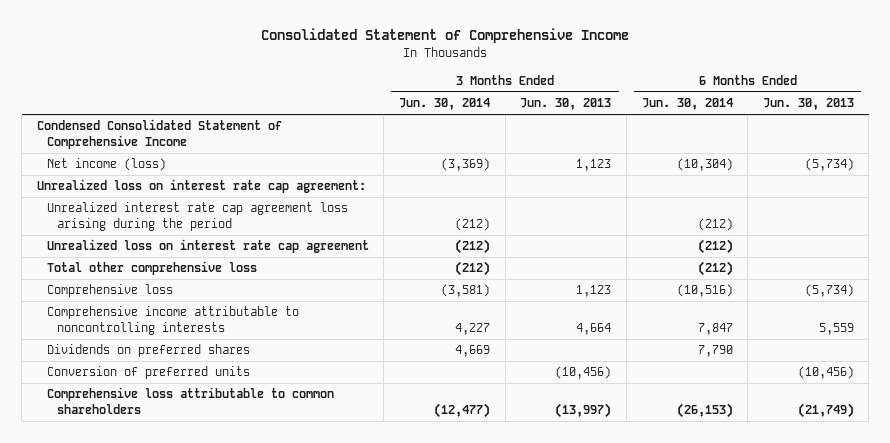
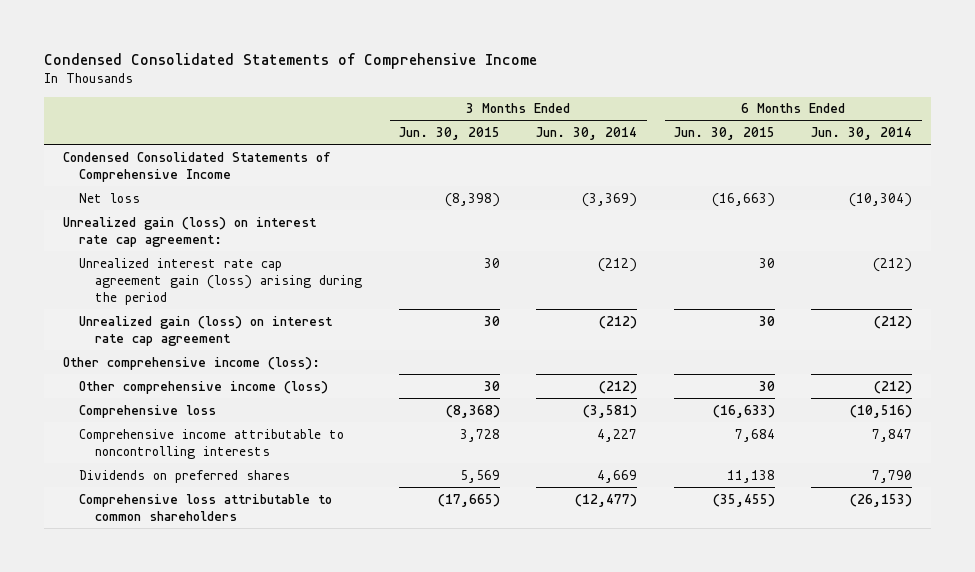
[261,28,630,44] Consolidated Statement of Comprehensive Income -> [44,53,538,70] Condensed Consolidated Statements of Comprehensive Income
[520,98,612,111] Jun. 30, 2013 -> none
[762,98,854,111] Jun. 30, 2013 -> none
none -> [398,127,500,141] Jun. 30, 2015
none -> [673,127,775,141] Jun. 30, 2015
[36,119,282,150] Condensed Consolidated Statement of Comprehensive Income -> [62,151,330,182] Condensed Consolidated Statements of Comprehensive Income
[46,158,166,172] Net income (loss) -> [79,192,141,203] Net loss
[36,179,366,194] Unrealized loss on interest rate cap agreement: -> [62,216,317,247] Unrealized gain (loss) on interest rate cap agreement:
[46,202,348,232] Unrealized interest rate cap agreement loss arising during the period -> [79,257,363,305] Unrealized interest rate cap agreement gain (loss) arising during the period
[46,239,369,254] Unrealized loss on interest rate cap agreement -> [79,315,334,346] Unrealized gain (loss) on interest rate cap agreement
none -> [62,356,320,370] Other comprehensive income (loss):
[46,261,257,276] Total other comprehensive loss -> [79,380,329,394] Other comprehensive income (loss)
[46,366,250,380] Conversion of preferred units -> none

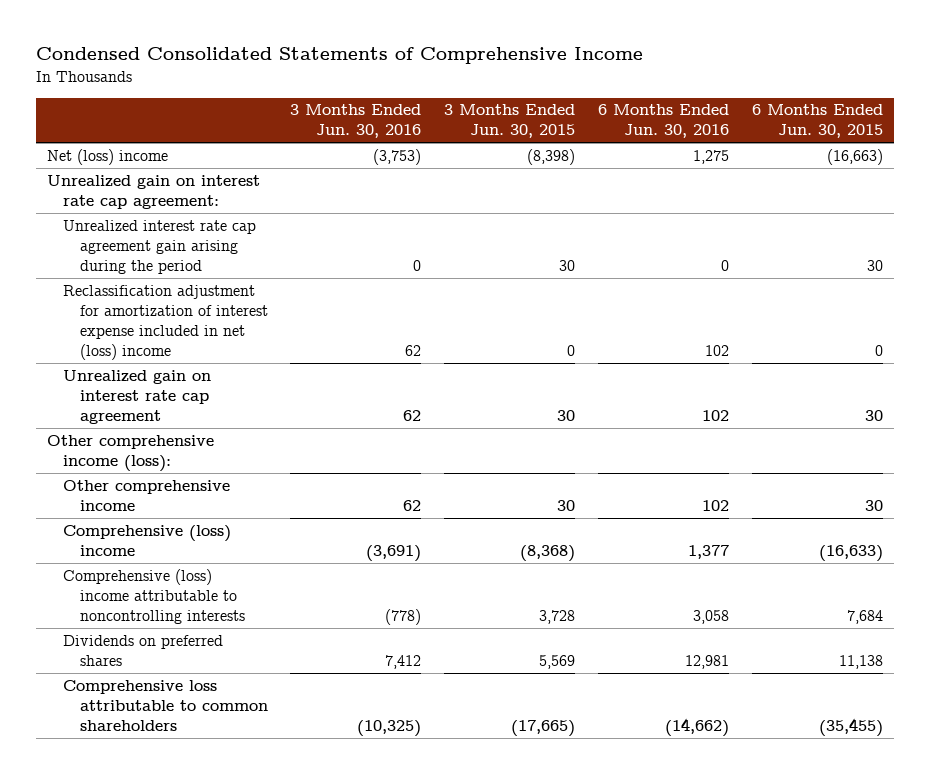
[536,127,638,141] Jun. 30, 2014 -> none
[811,127,913,141] Jun. 30, 2014 -> none
none -> [290,104,422,139] 3 Months Ended Jun. 30, 2016
none -> [597,104,729,139] 6 Months Ended Jun. 30, 2016
[62,151,330,182] Condensed Consolidated Statements of Comprehensive Income -> none
[79,192,141,203] Net loss -> [46,148,168,165] Net (loss) income
[62,216,317,247] Unrealized gain (loss) on interest rate cap agreement: -> [46,174,260,209] Unrealized gain on interest rate cap agreement:
[79,257,363,305] Unrealized interest rate cap agreement gain (loss) arising during the period -> [63,219,257,275] Unrealized interest rate cap agreement gain arising during the period
none -> [63,284,268,361] Reclassification adjustment for amortization of interest expense included in net (loss) income
[79,315,334,346] Unrealized gain (loss) on interest rate cap agreement -> [63,369,212,425] Unrealized gain on interest rate cap agreement
[79,380,329,394] Other comprehensive income (loss) -> [63,479,231,511] Other comprehensive income
[79,404,217,418] Comprehensive loss -> [63,524,232,556] Comprehensive (loss) income
[79,428,345,459] Comprehensive income attributable to noncontrolling interests -> [63,568,245,625] Comprehensive (loss) income attributable to noncontrolling interests

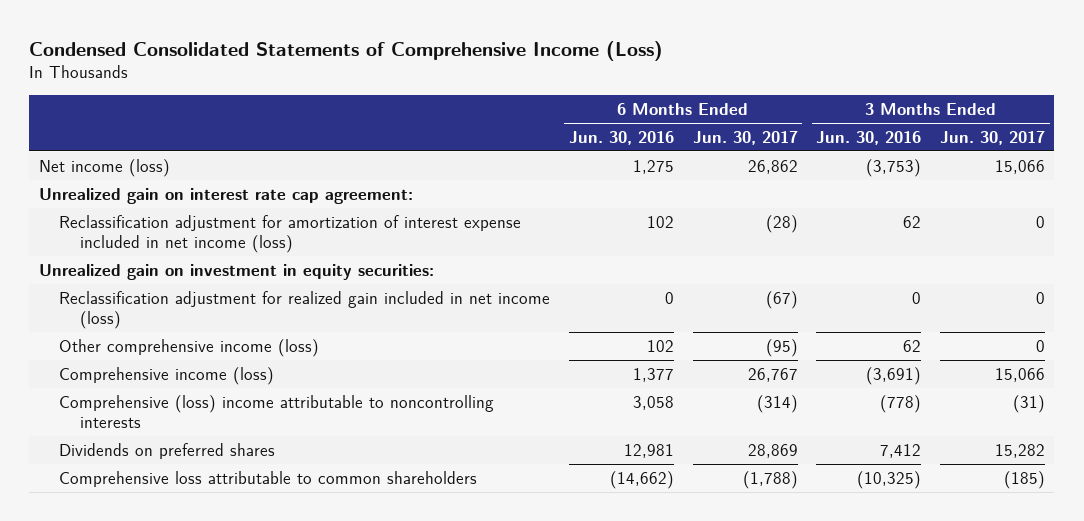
[35,47,643,65] Condensed Consolidated Statements of Comprehensive Income -> [29,40,664,61] Condensed Consolidated Statements of Comprehensive Income (Loss)
[444,104,576,139] 3 Months Ended Jun. 30, 2015 -> none
[751,104,883,139] 6 Months Ended Jun. 30, 2015 -> none
none -> [692,131,798,146] Jun. 30, 2017
none -> [940,131,1046,146] Jun. 30, 2017
[46,148,168,165] Net (loss) income -> [38,158,170,177] Net income (loss)
[63,219,257,275] Unrealized interest rate cap agreement gain arising during the period -> none
[63,369,212,425] Unrealized gain on interest rate cap agreement -> none
[46,434,214,472] Other comprehensive income (loss): -> none
[63,284,268,361] Reclassification adjustment for amortization of interest expense included in net (loss) income -> [59,214,522,253] Reclassification adjustment for amortization of interest expense included in net income (loss)
none -> [38,263,434,280] Unrealized gain on investment in equity securities:
none -> [59,290,551,329] Reclassification adjustment for realized gain included in net income (loss)
[63,479,231,511] Other comprehensive income -> [59,338,320,357] Other comprehensive income (loss)
[63,524,232,556] Comprehensive (loss) income -> [59,366,275,385] Comprehensive income (loss)

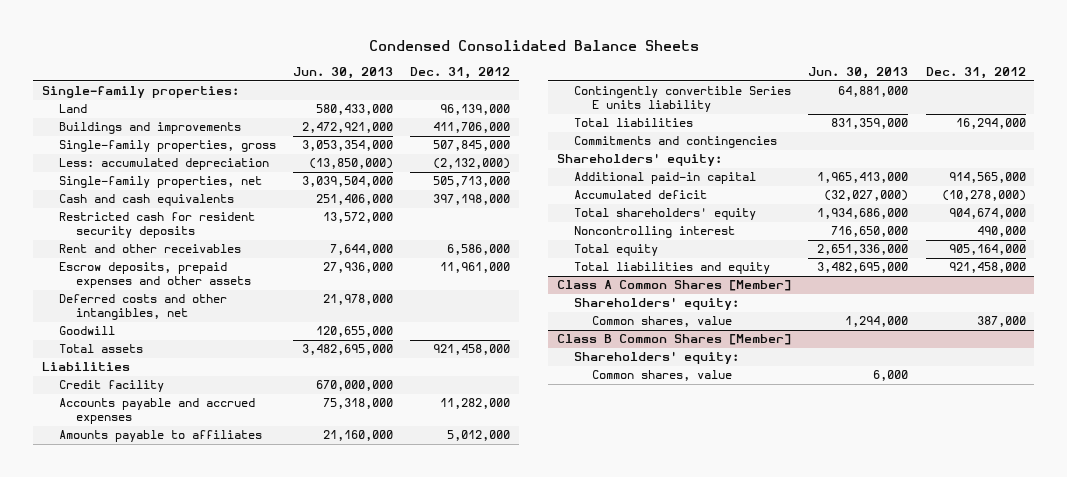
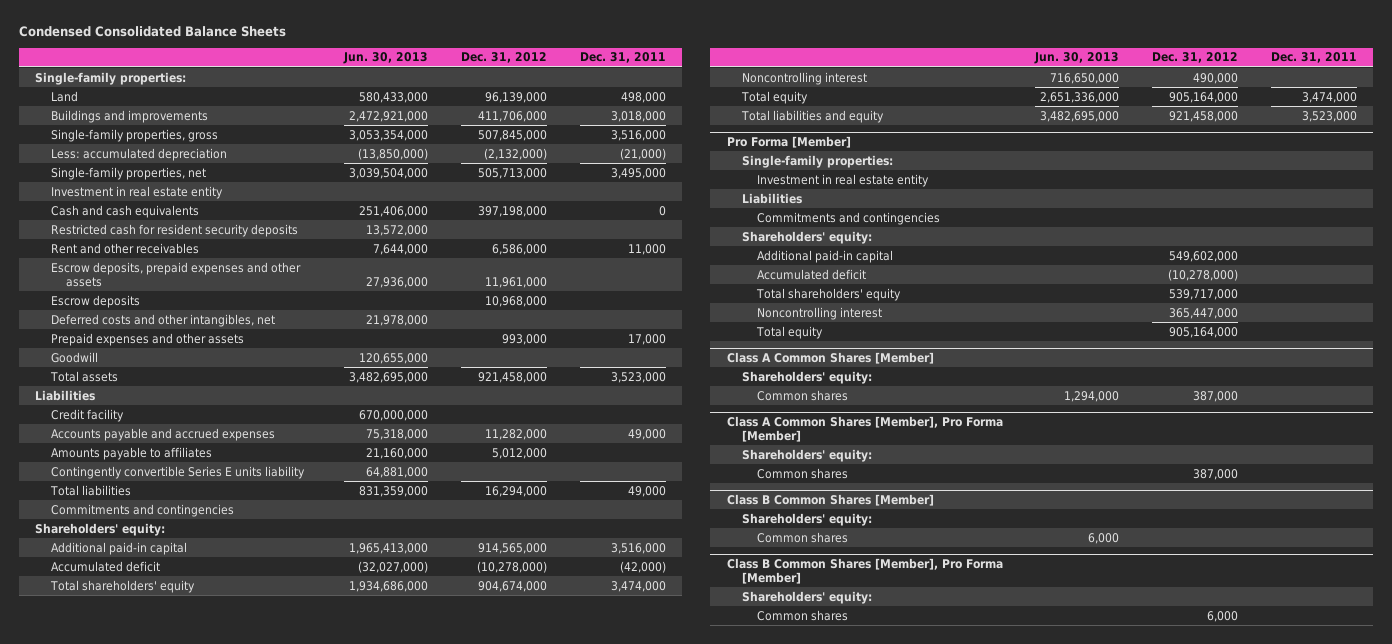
none -> [579,52,666,64] Dec. 31, 2011
none -> [50,185,223,199] Investment in real estate entity
none -> [50,294,140,308] Escrow deposits
none -> [50,332,244,346] Prepaid expenses and other assets
none -> [726,135,851,148] Pro Forma [Member]
none -> [741,154,893,168] Single-family properties:
none -> [757,173,930,187] Investment in real estate entity
none -> [741,192,802,204] Liabilities
none -> [757,211,941,225] Commitments and contingencies
none -> [741,230,872,244] Shareholders' equity:
none -> [757,249,894,263] Additional paid-in capital
none -> [757,268,867,280] Accumulated deficit
none -> [756,287,902,301] Total shareholders' equity
none -> [757,306,883,320] Noncontrolling interest
none -> [756,325,824,339] Total equity
[591,316,732,328] Common shares, value -> [757,389,849,401] Common shares
none -> [726,415,1003,443] Class A Common Shares [Member], Pro Forma [Member]
none -> [741,448,872,462] Shareholders' equity:
none -> [757,467,849,479] Common shares
[591,370,732,382] Common shares, value -> [757,531,849,543] Common shares
none -> [726,557,1003,585] Class B Common Shares [Member], Pro Forma [Member]
none -> [741,590,872,604] Shareholders' equity:
none -> [757,609,849,621] Common shares

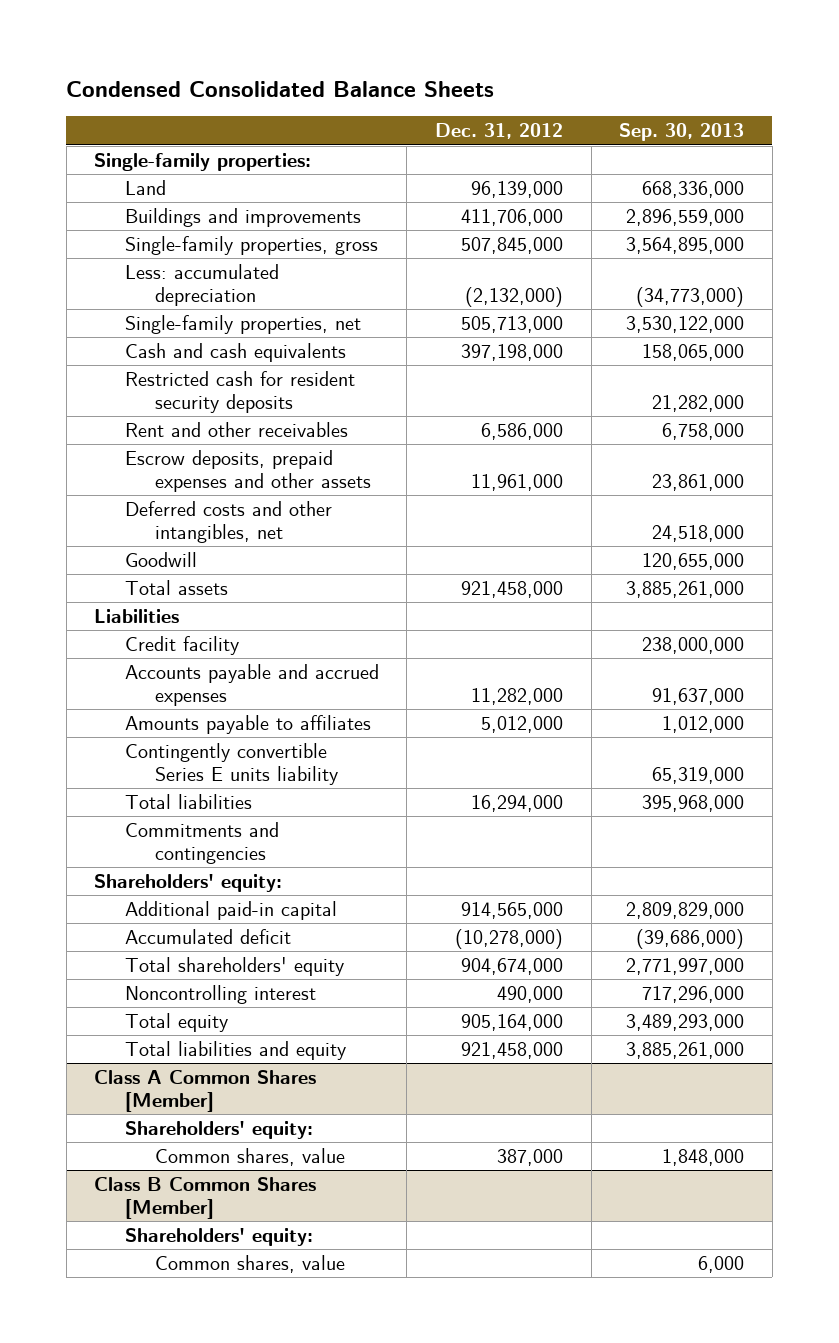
[343,52,429,65] Jun. 30, 2013 -> none
[579,52,666,64] Dec. 31, 2011 -> none
none -> [619,123,745,142] Sep. 30, 2013
[50,185,223,199] Investment in real estate entity -> none
[50,294,140,308] Escrow deposits -> none
[50,332,244,346] Prepaid expenses and other assets -> none
[726,135,851,148] Pro Forma [Member] -> none
[741,154,893,168] Single-family properties: -> none
[757,173,930,187] Investment in real estate entity -> none
[741,192,802,204] Liabilities -> none
[757,211,941,225] Commitments and contingencies -> none
[741,230,872,244] Shareholders' equity: -> none
[757,249,894,263] Additional paid-in capital -> none
[757,268,867,280] Accumulated deficit -> none
[756,287,902,301] Total shareholders' equity -> none
[757,306,883,320] Noncontrolling interest -> none
[756,325,824,339] Total equity -> none
[726,415,1003,443] Class A Common Shares [Member], Pro Forma [Member] -> none
[741,448,872,462] Shareholders' equity: -> none
[757,467,849,479] Common shares -> none
[757,389,849,401] Common shares -> [155,1148,346,1167] Common shares, value
[726,557,1003,585] Class B Common Shares [Member], Pro Forma [Member] -> none
[741,590,872,604] Shareholders' equity: -> none
[757,609,849,621] Common shares -> none
[757,531,849,543] Common shares -> [155,1255,346,1274] Common shares, value

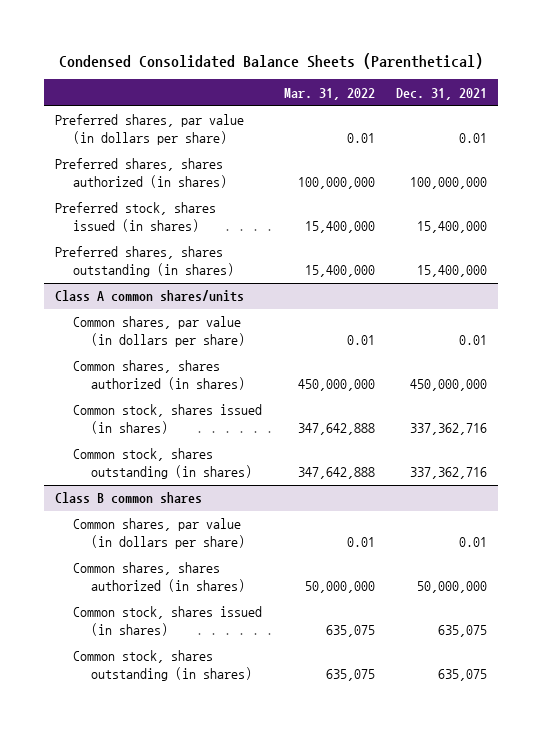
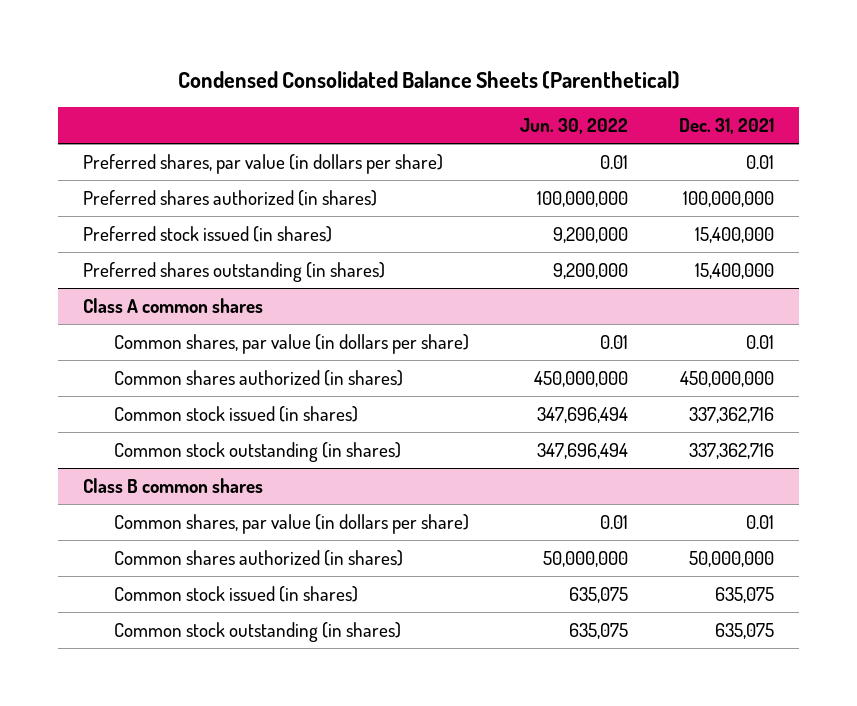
[283,87,375,100] Mar. 31, 2022 -> none
none -> [519,118,628,135] Jun. 30, 2022
[55,158,228,188] Preferred shares, shares authorized (in shares) -> [83,190,378,207] Preferred shares authorized (in shares)
[55,202,217,232] Preferred stock, shares issued (in shares) -> [83,226,333,243] Preferred stock issued (in shares)
[55,246,235,277] Preferred shares, shares outstanding (in shares) -> [83,262,386,283] Preferred shares outstanding (in shares)
[55,290,245,303] Class A common shares/units -> [83,298,264,314] Class A common shares
[73,360,246,390] Common shares, shares authorized (in shares) -> [113,370,403,387] Common shares authorized (in shares)
[73,404,263,434] Common stock, shares issued (in shares) -> [113,406,358,423] Common stock issued (in shares)
[73,448,253,479] Common stock, shares outstanding (in shares) -> [113,442,401,463] Common stock outstanding (in shares)
[73,562,246,592] Common shares, shares authorized (in shares) -> [113,550,403,567] Common shares authorized (in shares)
[73,606,263,636] Common stock, shares issued (in shares) -> [113,586,358,603] Common stock issued (in shares)
[73,650,253,681] Common stock, shares outstanding (in shares) -> [113,622,401,643] Common stock outstanding (in shares)

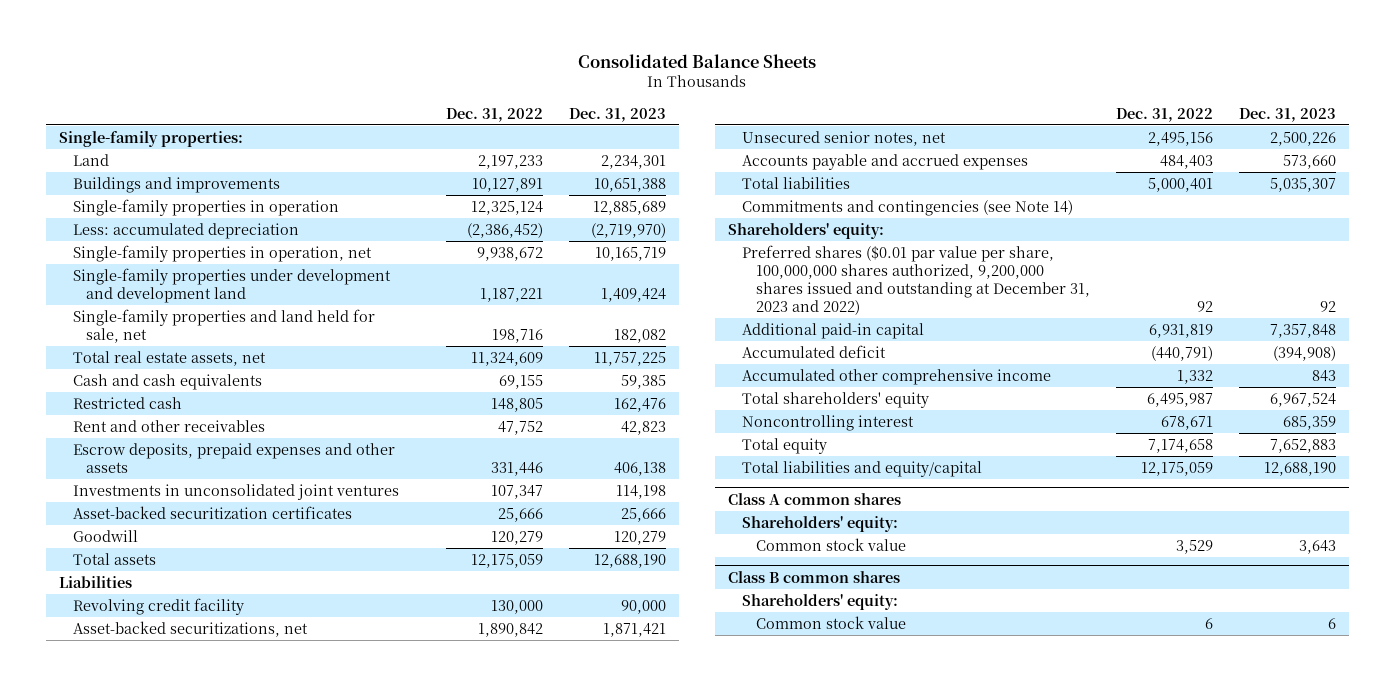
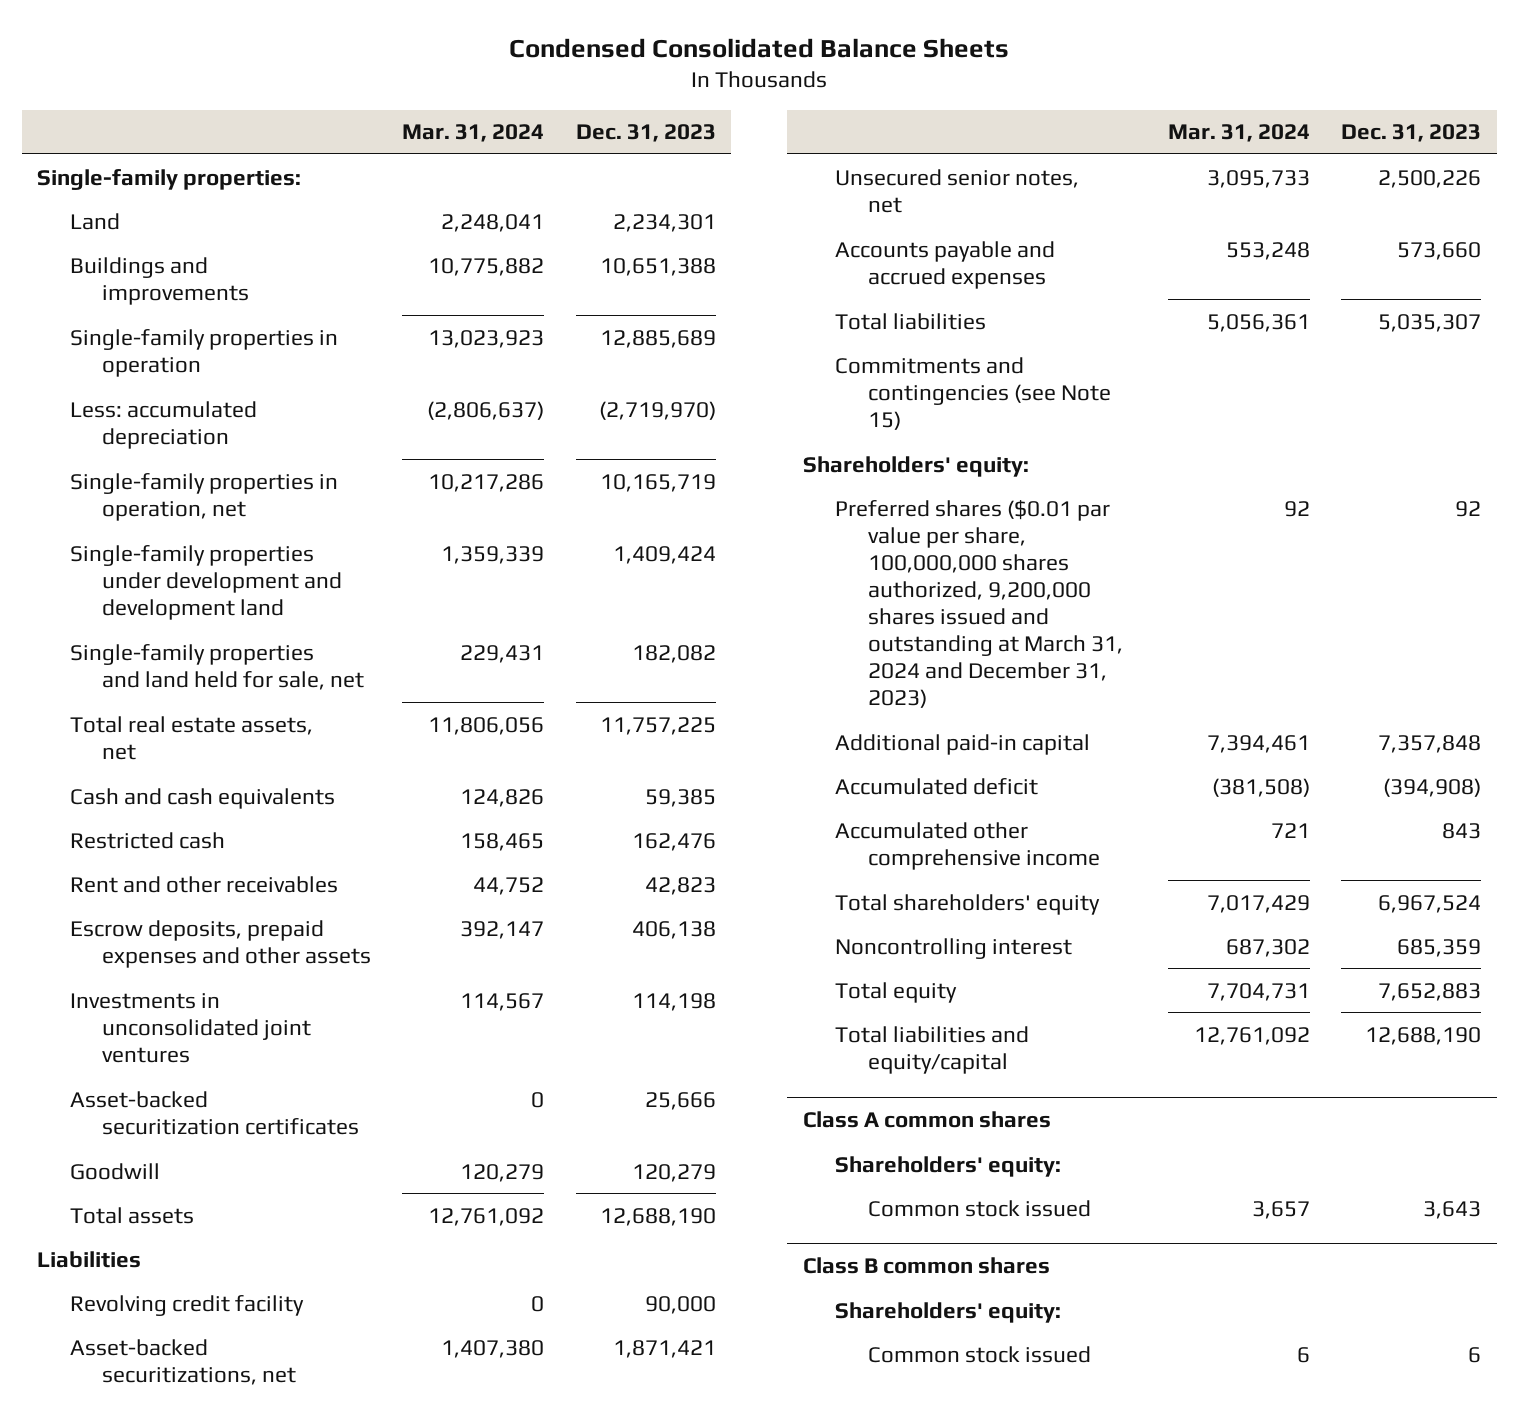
[578,54,817,69] Consolidated Balance Sheets -> [509,37,1010,58] Condensed Consolidated Balance Sheets
[446,107,544,122] Dec. 31, 2022 -> none
none -> [402,124,545,143] Mar. 31, 2024
[742,199,1074,216] Commitments and contingencies (see Note 14) -> [835,356,1111,430] Commitments and contingencies (see Note 15)
[742,244,1090,315] Preferred shares ($0.01 par value per share, 100,000,000 shares authorized, 9,200,000 shares issued and outstanding at December 31, 2023 and 2022) -> [835,499,1123,709] Preferred shares ($0.01 par value per share, 100,000,000 shares authorized, 9,200,000 shares issued and outstanding at March 31, 2024 and December 31, 2023)
[755,537,906,551] Common stock value -> [867,1199,1091,1217] Common stock issued
[755,615,906,629] Common stock value -> [867,1345,1091,1363] Common stock issued

